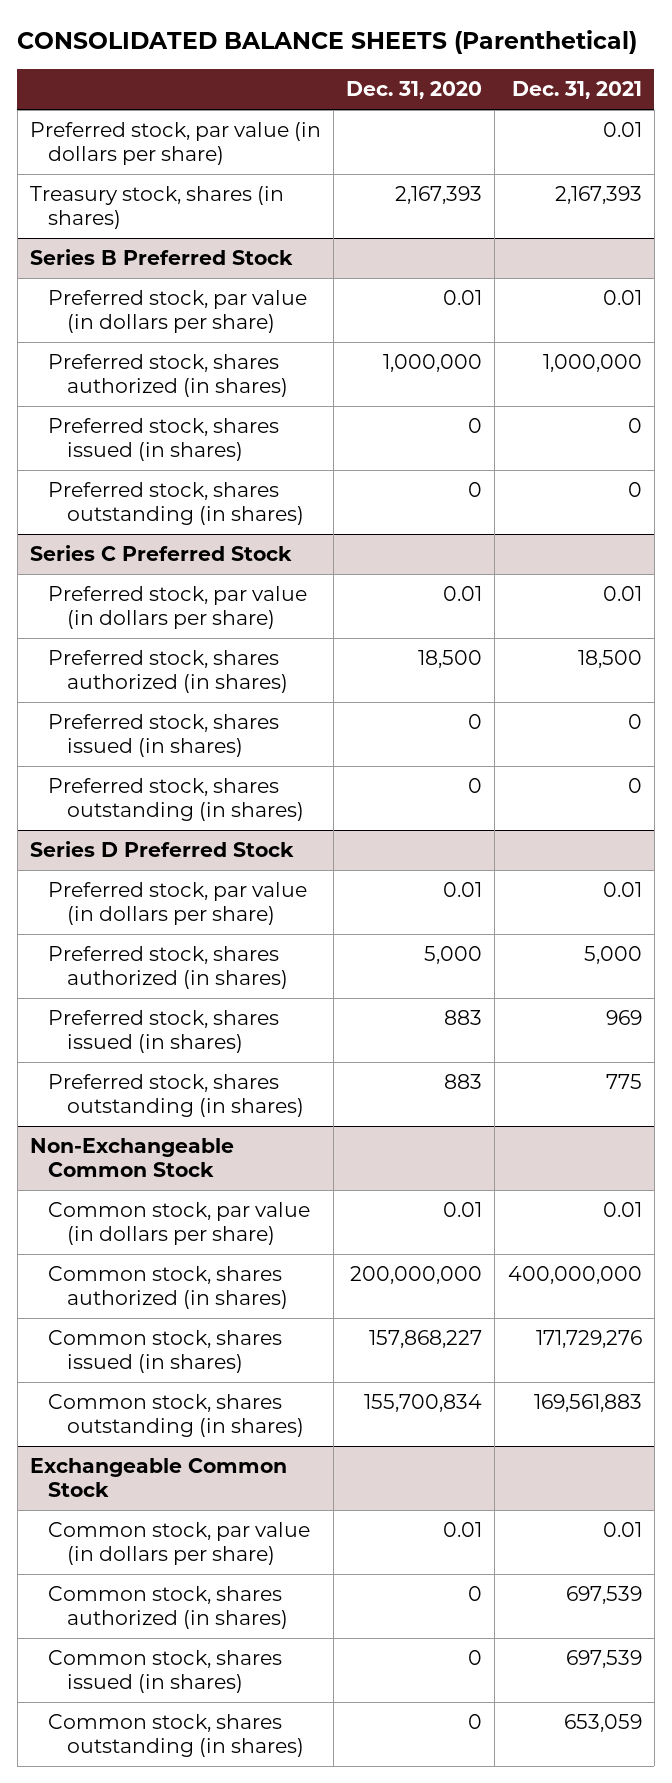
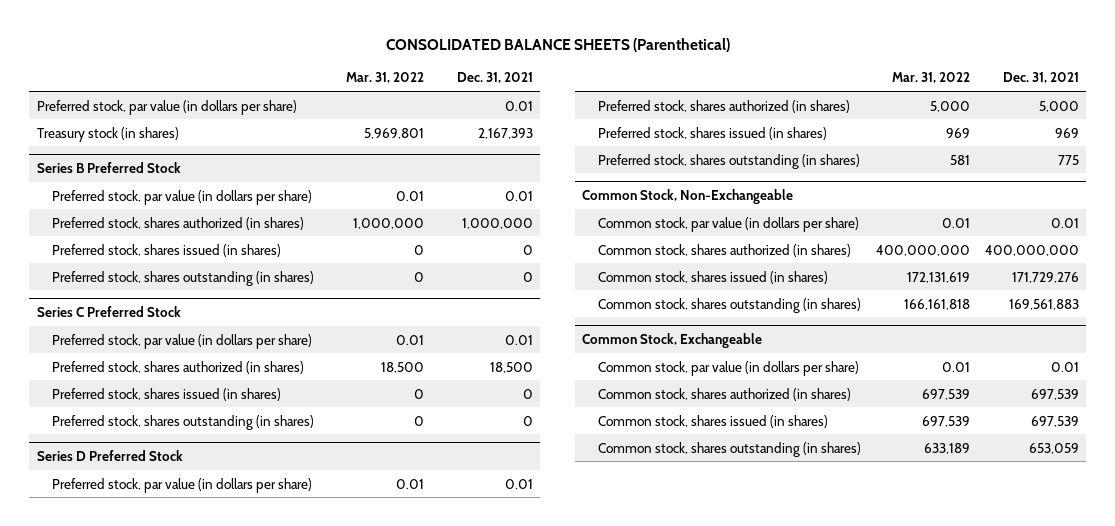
[346,81,483,100] Dec. 31, 2020 -> none
none -> [346,72,425,84] Mar. 31, 2022
[29,186,284,230] Treasury stock, shares (in shares) -> [36,126,179,142] Treasury stock (in shares)
[29,1138,234,1178] Non-Exchangeable Common Stock -> [582,188,794,204] Common Stock, Non-Exchangeable
[29,1458,287,1498] Exchangeable Common Stock -> [582,332,763,348] Common Stock, Exchangeable

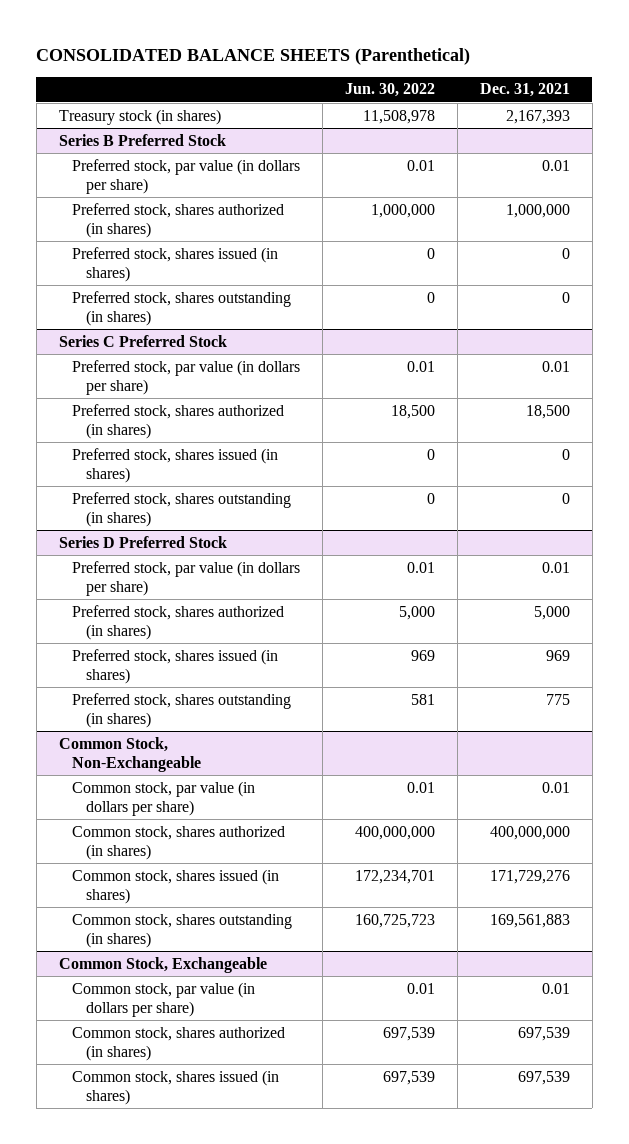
[346,72,425,84] Mar. 31, 2022 -> none
none -> [345,83,436,98] Jun. 30, 2022
[36,99,297,115] Preferred stock, par value (in dollars per share) -> none
[597,441,861,457] Common stock, shares outstanding (in shares) -> none

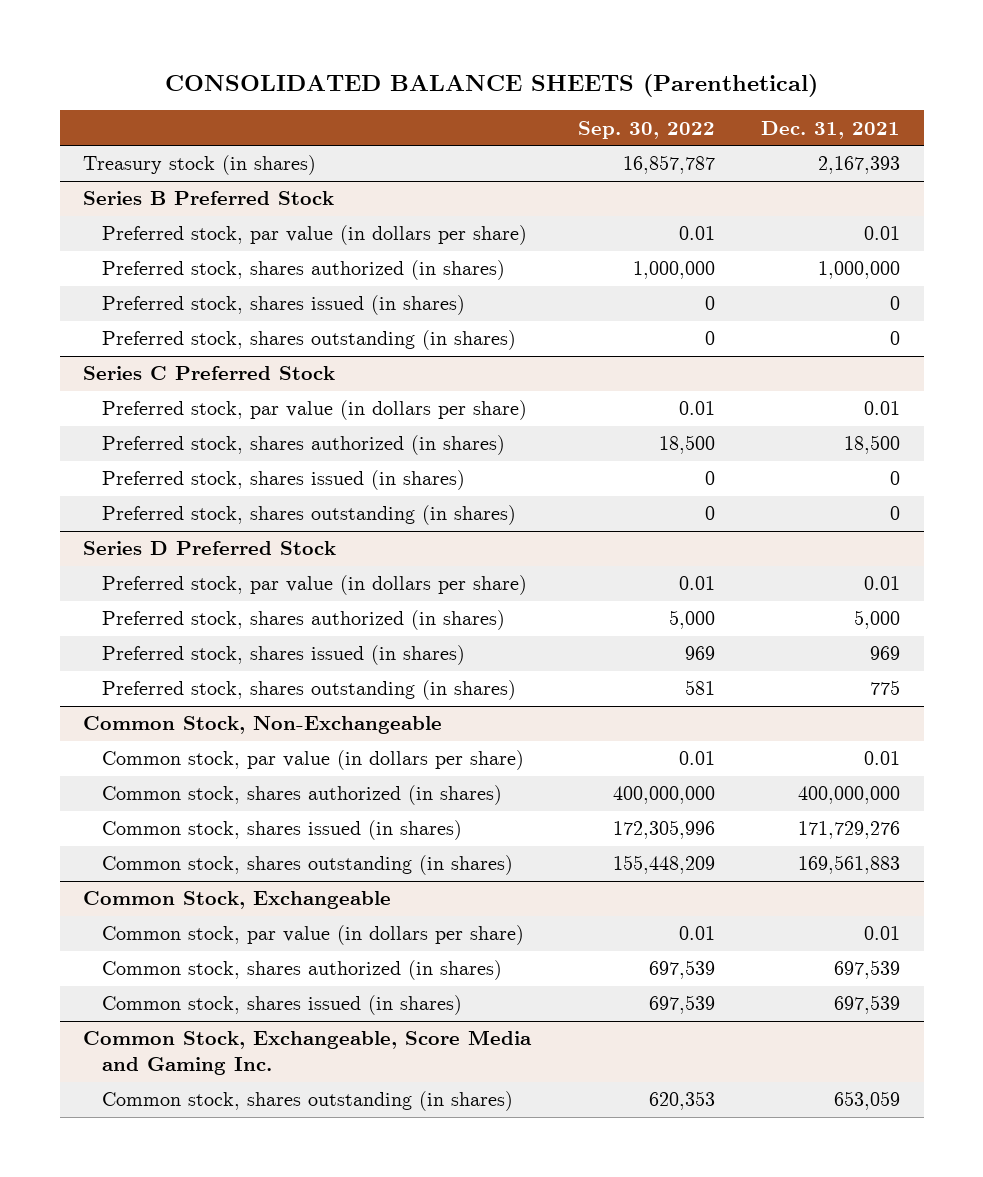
[345,83,436,98] Jun. 30, 2022 -> none
none -> [577,120,715,139] Sep. 30, 2022
none -> [82,1030,532,1076] Common Stock, Exchangeable, Score Media and Gaming Inc.
none -> [101,1091,513,1112] Common stock, shares outstanding (in shares)

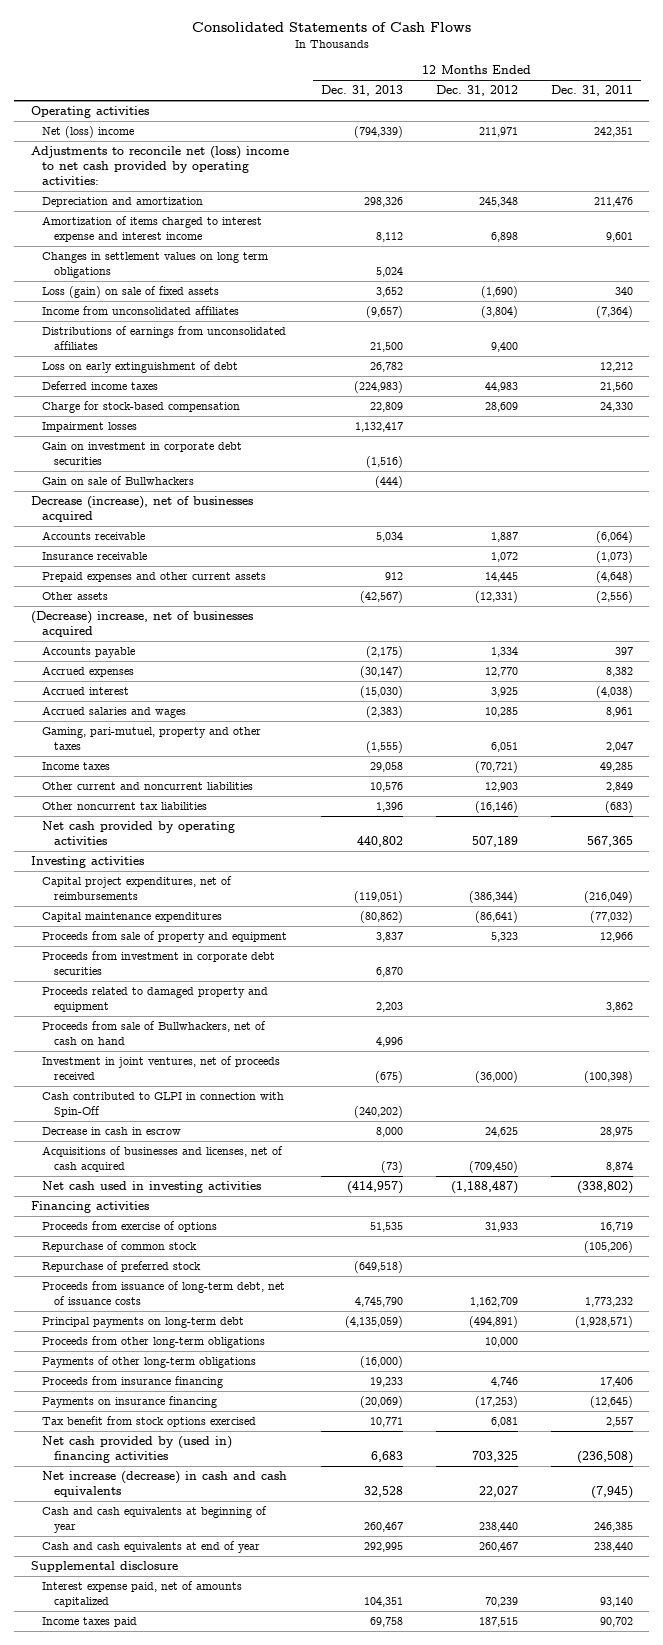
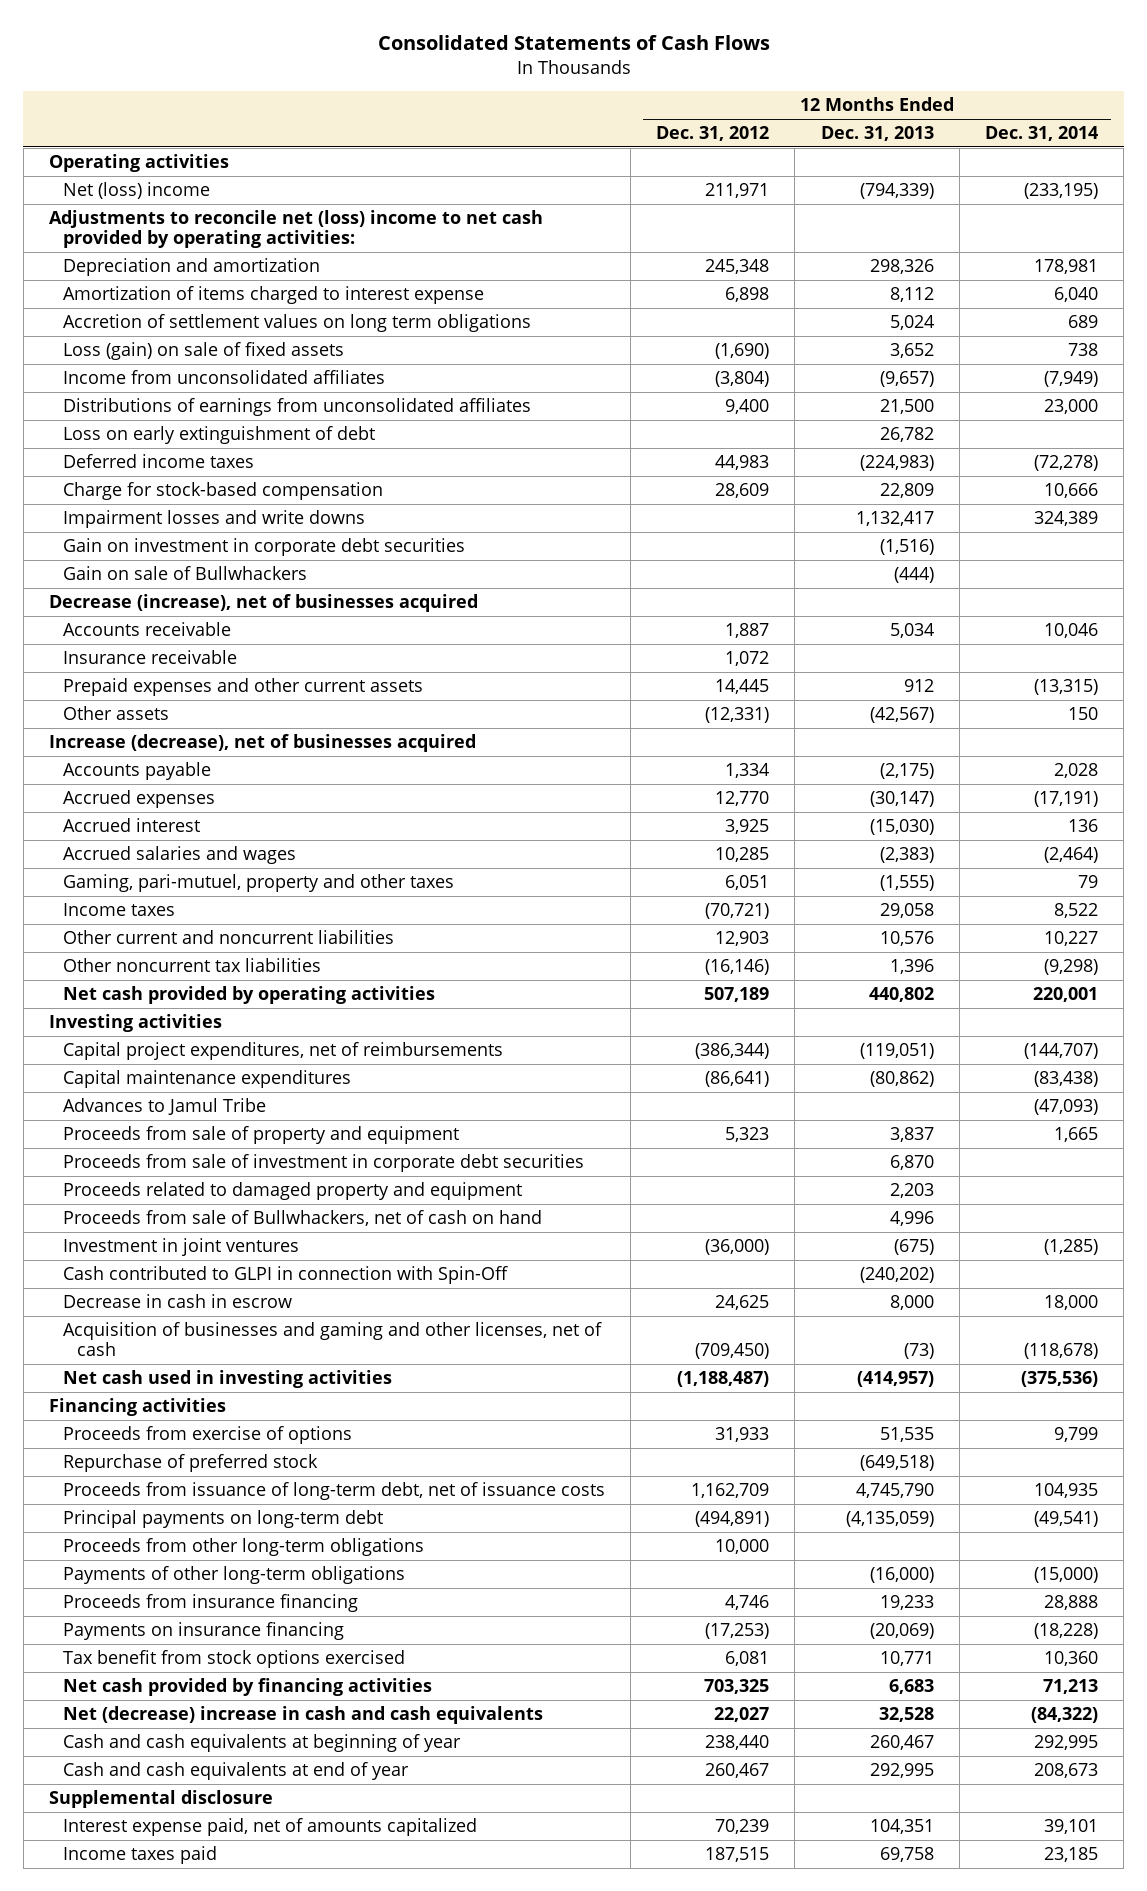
[550,85,633,97] Dec. 31, 2011 -> none
none -> [984,126,1098,142] Dec. 31, 2014
[42,216,263,242] Amortization of items charged to interest expense and interest income -> [62,286,484,305] Amortization of items charged to interest expense
[42,252,269,278] Changes in settlement values on long term obligations -> [62,314,531,333] Accretion of settlement values on long term obligations
[42,422,138,433] Impairment losses -> [62,510,365,529] Impairment losses and write downs
[30,611,253,637] (Decrease) increase, net of businesses acquired -> [49,734,477,753] Increase (decrease), net of businesses acquired
none -> [62,1098,266,1116] Advances to Jamul Tribe
[42,951,276,975] Proceeds from investment in corporate debt securities -> [62,1154,584,1173] Proceeds from sale of investment in corporate debt securities
[42,1056,281,1080] Investment in joint ventures, net of proceeds received -> [62,1238,299,1257] Investment in joint ventures
[42,1146,284,1172] Acquisitions of businesses and licenses, net of cash acquired -> [62,1322,602,1357] Acquisition of businesses and gaming and other licenses, net of cash
[42,1241,198,1253] Repurchase of common stock -> none
[42,1436,233,1463] Net cash provided by (used in) financing activities -> [62,1678,432,1697] Net cash provided by financing activities
[42,1471,288,1497] Net increase (decrease) in cash and cash equivalents -> [62,1706,543,1725] Net (decrease) increase in cash and cash equivalents

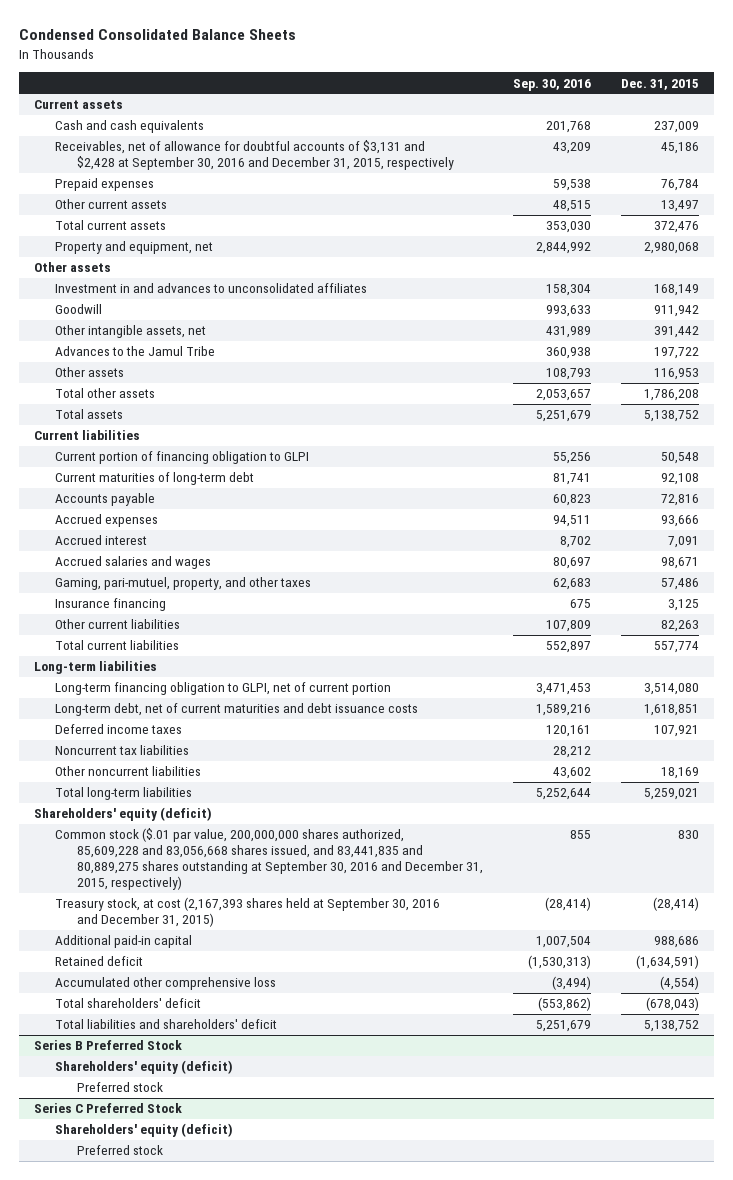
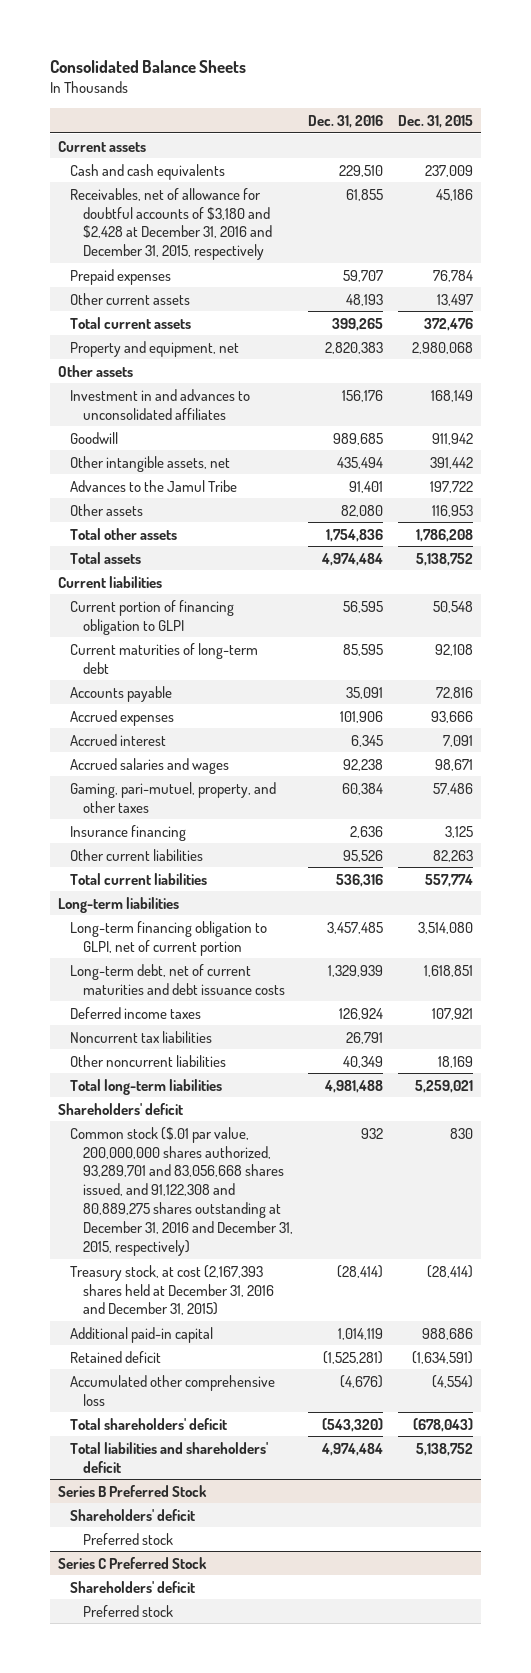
[19,29,297,41] Condensed Consolidated Balance Sheets -> [50,60,247,74] Consolidated Balance Sheets
[512,78,591,91] Sep. 30, 2016 -> none
none -> [307,114,383,128] Dec. 31, 2016
[55,140,455,171] Receivables, net of allowance for doubtful accounts of $3,131 and $2,428 at September 30, 2016 and December 31, 2015, respectively -> [70,187,272,261] Receivables, net of allowance for doubtful accounts of $3,180 and $2,428 at December 31, 2016 and December 31, 2015, respectively
[33,807,212,822] Shareholders' equity (deficit) -> [57,1102,183,1115] Shareholders' deficit
[55,828,484,891] Common stock ($.01 par value, 200,000,000 shares authorized, 85,609,228 and 83,056,668 shares issued, and 83,441,835 and 80,889,275 shares outstanding at September 30, 2016 and December 31, 2015, respectively) -> [70,1126,293,1257] Common stock ($.01 par value, 200,000,000 shares authorized, 93,289,701 and 83,056,668 shares issued, and 91,122,308 and 80,889,275 shares outstanding at December 31, 2016 and December 31, 2015, respectively)
[55,897,441,928] Treasury stock, at cost (2,167,393 shares held at September 30, 2016 and December 31, 2015) -> [70,1264,274,1316] Treasury stock, at cost (2,167,393 shares held at December 31, 2016 and December 31, 2015)
[55,1060,234,1075] Shareholders' equity (deficit) -> [70,1508,196,1521] Shareholders' deficit
[55,1123,234,1138] Shareholders' equity (deficit) -> [70,1580,196,1593] Shareholders' deficit

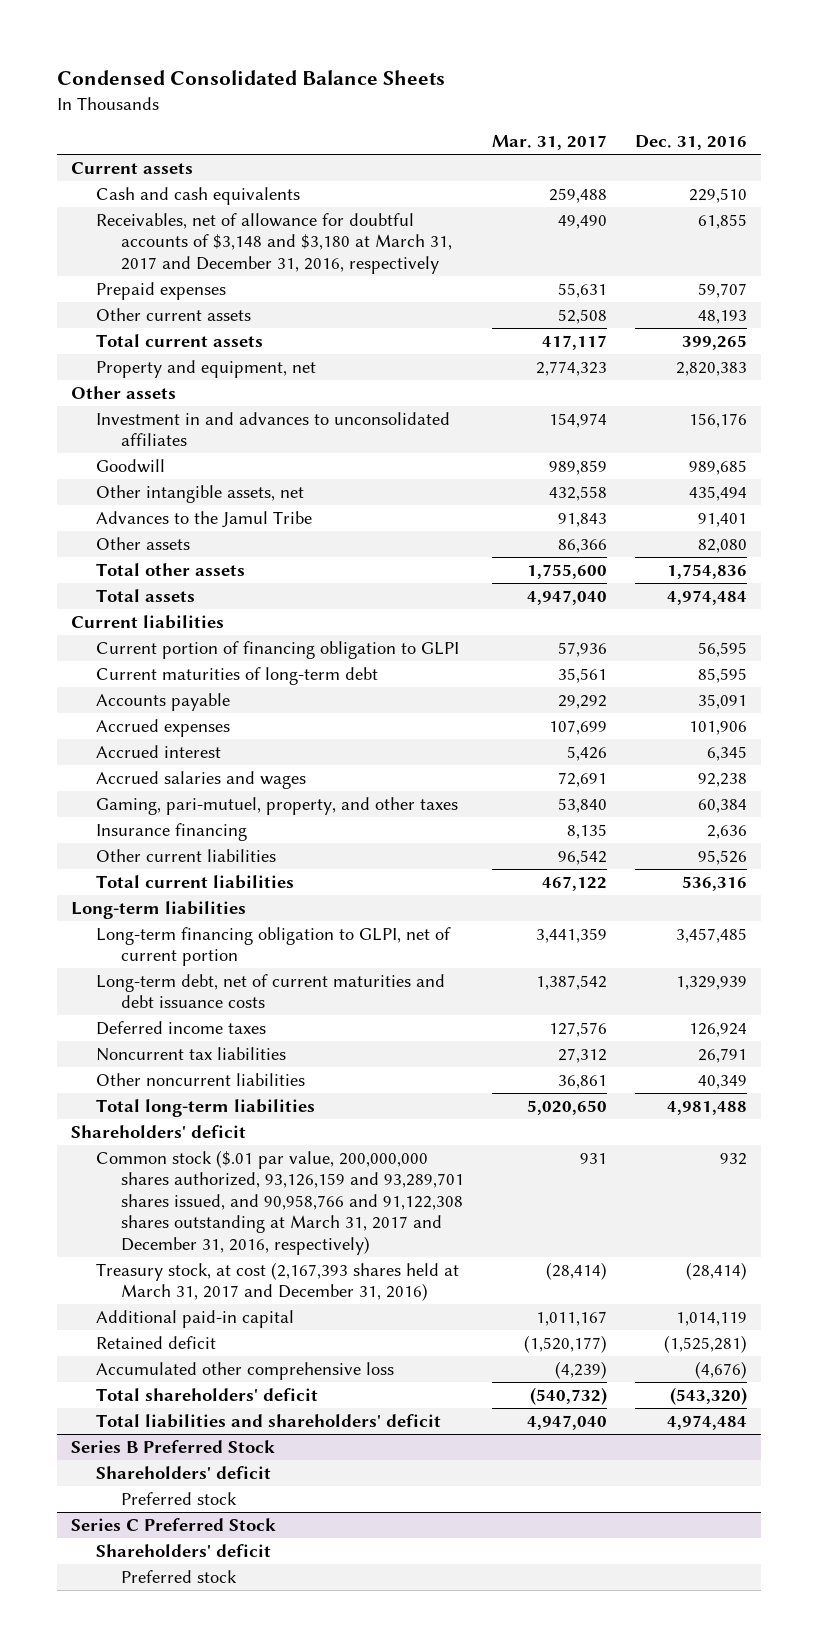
[50,60,247,74] Consolidated Balance Sheets -> [56,70,445,86] Condensed Consolidated Balance Sheets
[397,114,473,128] Dec. 31, 2015 -> none
none -> [491,135,607,151] Mar. 31, 2017
[70,187,272,261] Receivables, net of allowance for doubtful accounts of $3,180 and $2,428 at December 31, 2016 and December 31, 2015, respectively -> [95,212,453,274] Receivables, net of allowance for doubtful accounts of $3,148 and $3,180 at March 31, 2017 and December 31, 2016, respectively
[70,1126,293,1257] Common stock ($.01 par value, 200,000,000 shares authorized, 93,289,701 and 83,056,668 shares issued, and 91,122,308 and 80,889,275 shares outstanding at December 31, 2016 and December 31, 2015, respectively) -> [95,1149,465,1255] Common stock ($.01 par value, 200,000,000 shares authorized, 93,126,159 and 93,289,701 shares issued, and 90,958,766 and 91,122,308 shares outstanding at March 31, 2017 and December 31, 2016, respectively)
[70,1264,274,1316] Treasury stock, at cost (2,167,393 shares held at December 31, 2016 and December 31, 2015) -> [95,1261,459,1302] Treasury stock, at cost (2,167,393 shares held at March 31, 2017 and December 31, 2016)

